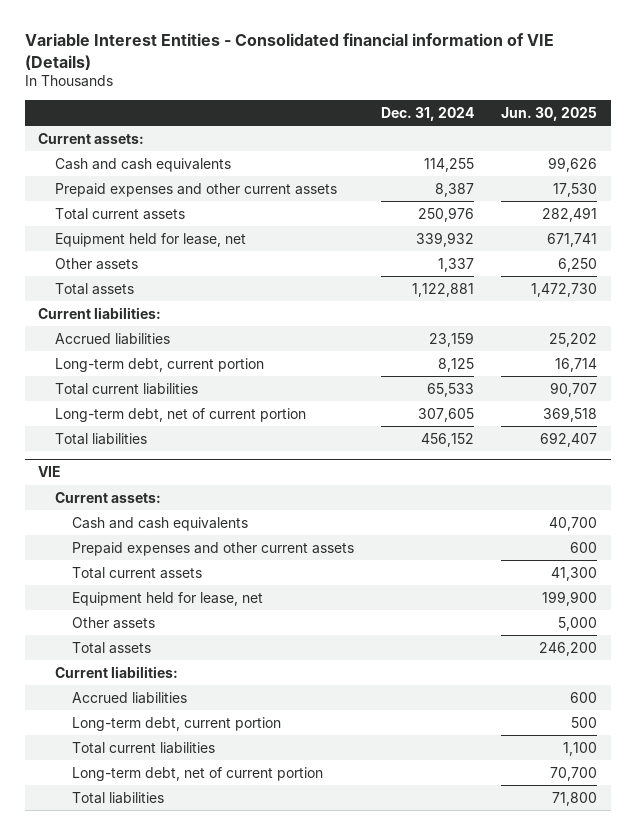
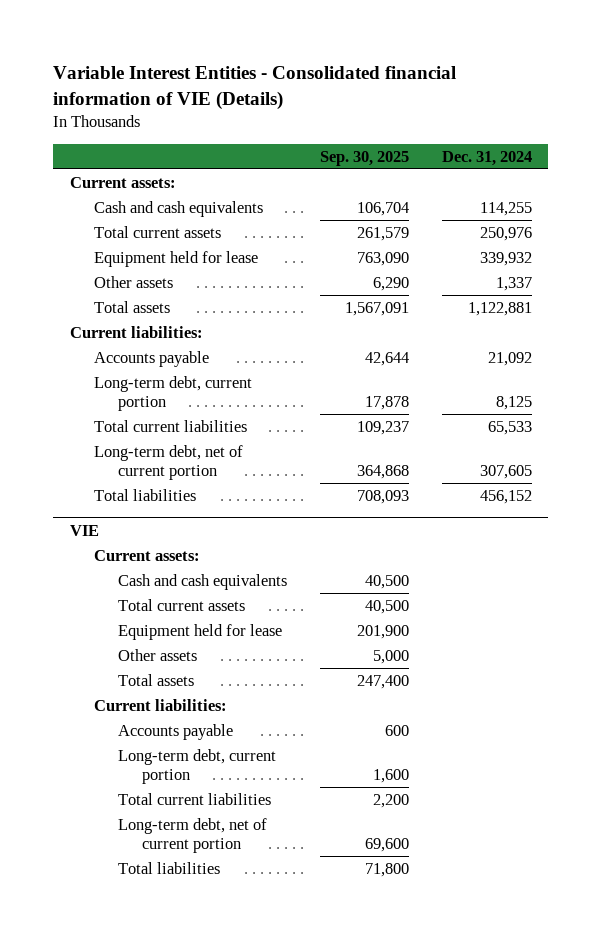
[500,106,597,121] Jun. 30, 2025 -> none
none -> [319,150,409,166] Sep. 30, 2025
[54,182,337,197] Prepaid expenses and other current assets -> none
[54,232,246,247] Equipment held for lease, net -> [93,250,258,267] Equipment held for lease
[54,332,170,345] Accrued liabilities -> none
none -> [93,350,209,367] Accounts payable
[71,541,354,556] Prepaid expenses and other current assets -> none
[71,591,263,606] Equipment held for lease, net -> [118,623,283,640] Equipment held for lease
[71,691,187,704] Accrued liabilities -> none
none -> [118,723,234,740] Accounts payable

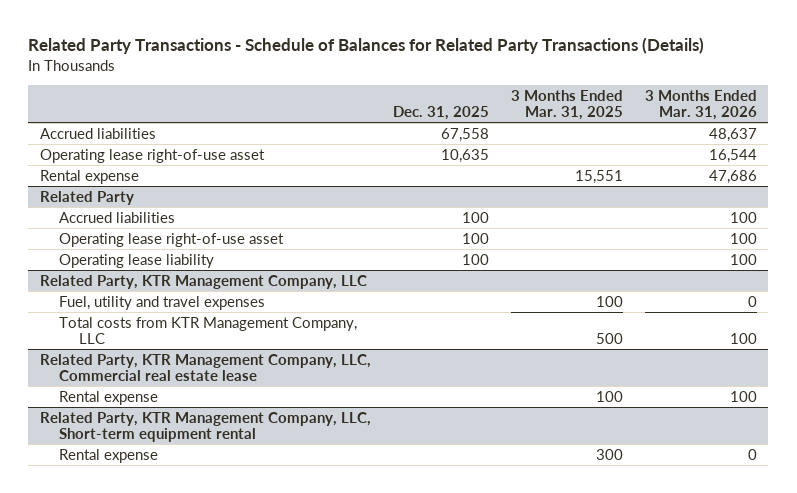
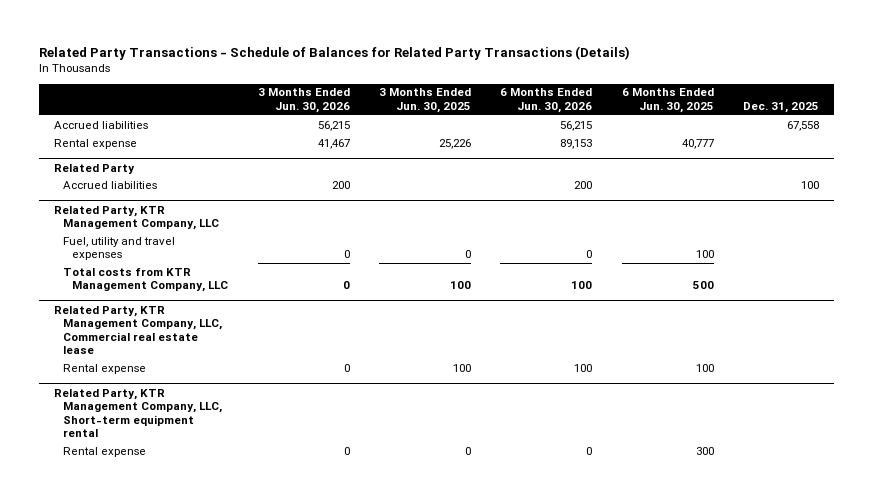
[510,89,623,121] 3 Months Ended Mar. 31, 2025 -> none
[644,89,757,121] 3 Months Ended Mar. 31, 2026 -> none
none -> [257,88,350,113] 3 Months Ended Jun. 30, 2026
none -> [378,88,471,113] 3 Months Ended Jun. 30, 2025
none -> [500,88,593,113] 6 Months Ended Jun. 30, 2026
none -> [621,88,714,113] 6 Months Ended Jun. 30, 2025
[39,148,265,163] Operating lease right-of-use asset -> none
[59,232,285,247] Operating lease right-of-use asset -> none
[59,253,215,268] Operating lease liability -> none

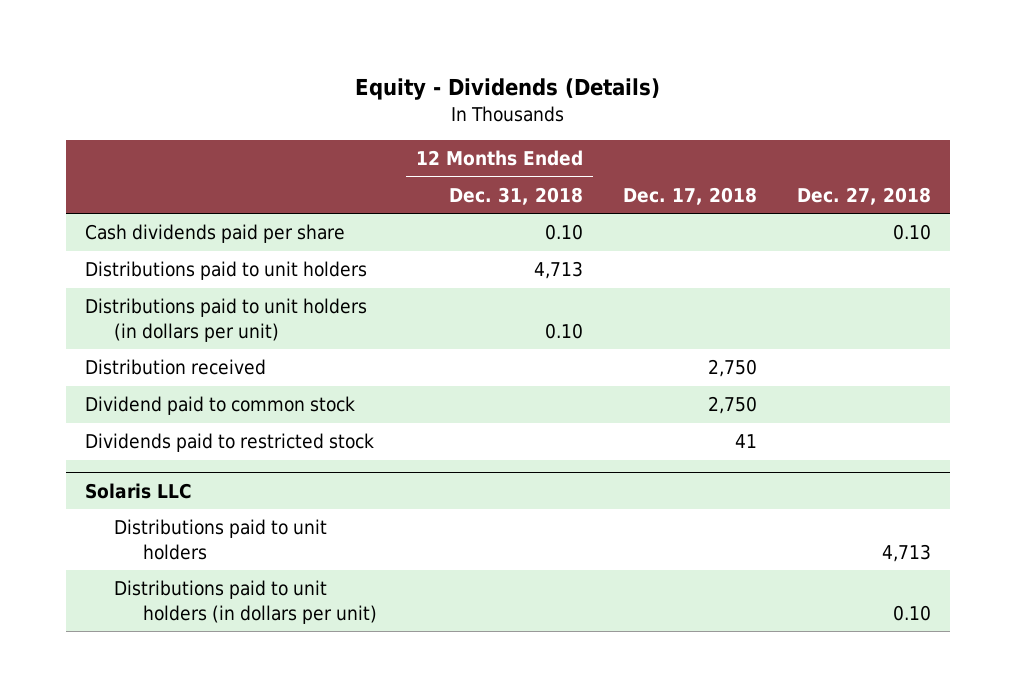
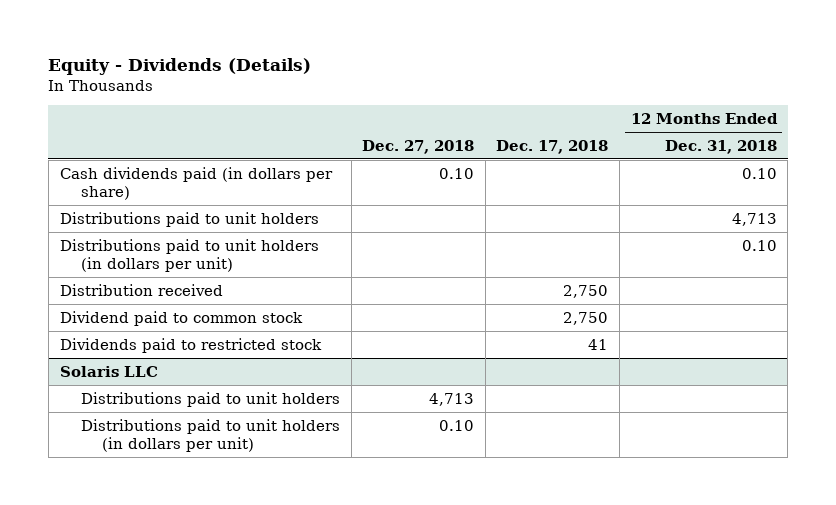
[85,224,346,244] Cash dividends paid per share -> [59,166,333,201] Cash dividends paid (in dollars per share)

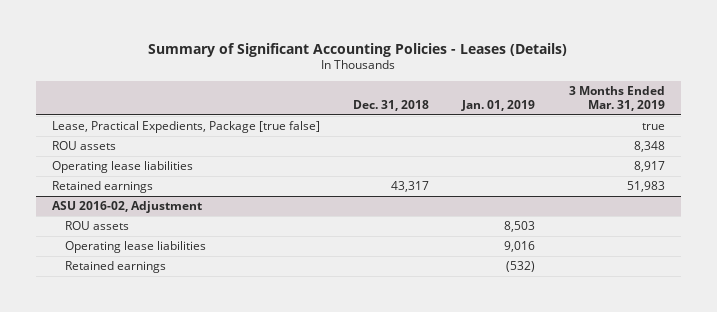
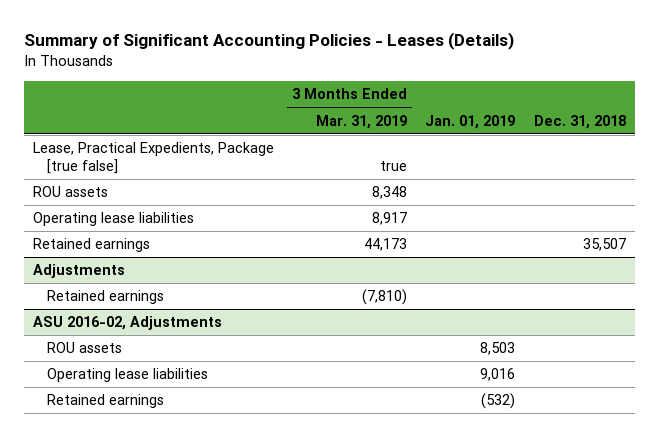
[391,181,430,193] 43,317 -> [582,238,626,252] 35,507
[626,181,665,193] 51,983 -> [364,238,408,252] 44,173
none -> [32,264,125,279] Adjustments
none -> [46,290,164,305] Retained earnings
[52,201,203,214] ASU 2016-02, Adjustment -> [32,316,222,331] ASU 2016-02, Adjustments

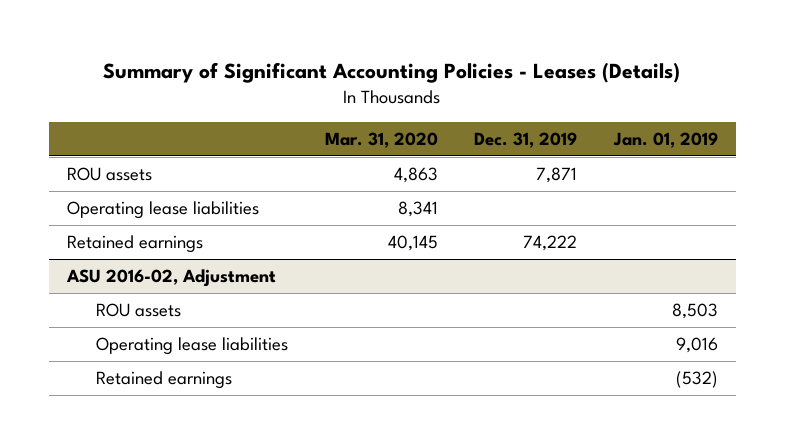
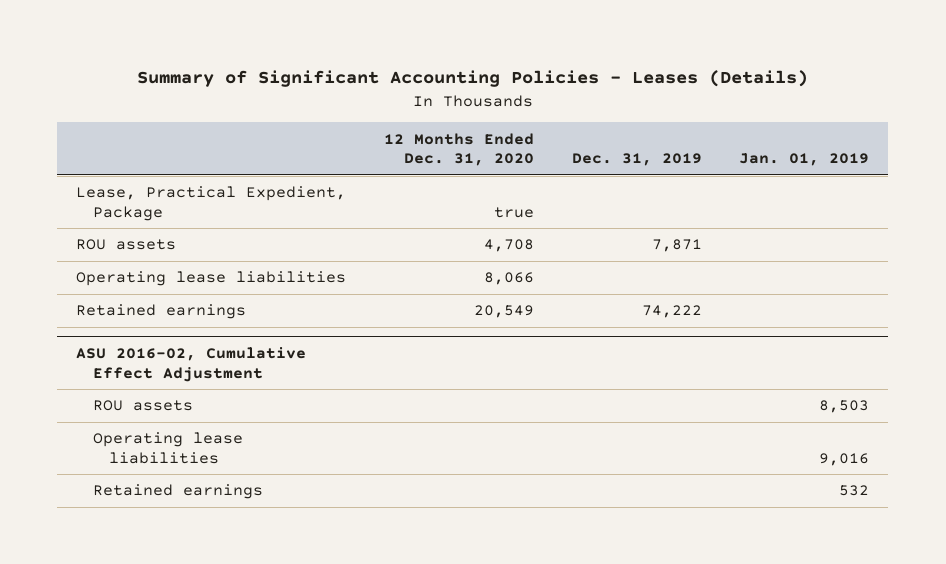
[324,131,438,148] Mar. 31, 2020 -> none
none -> [383,132,534,167] 12 Months Ended Dec. 31, 2020
none -> [76,186,347,221] Lease, Practical Expedient, Package
[66,269,277,288] ASU 2016-02, Adjustment -> [76,347,307,382] ASU 2016-02, Cumulative Effect Adjustment
[675,371,718,389] (532) -> [839,485,870,497] 532

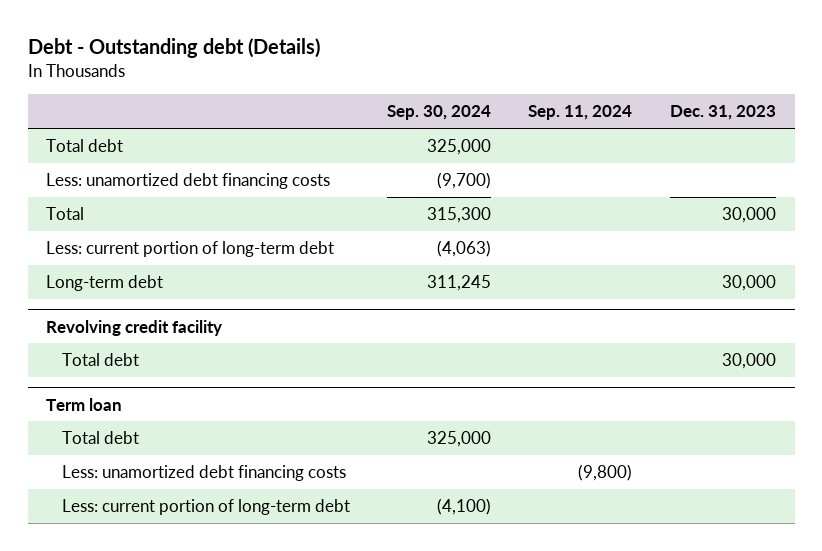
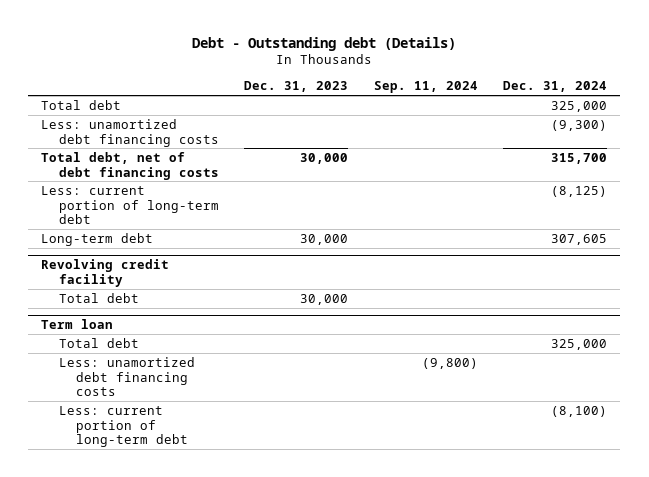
[387,105,492,121] Sep. 30, 2024 -> none
none -> [503,81,608,93] Dec. 31, 2024
[46,207,85,221] Total -> [41,151,219,180] Total debt, net of debt financing costs

